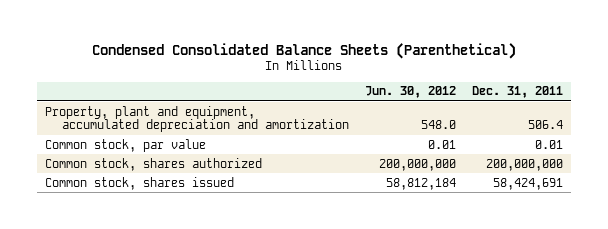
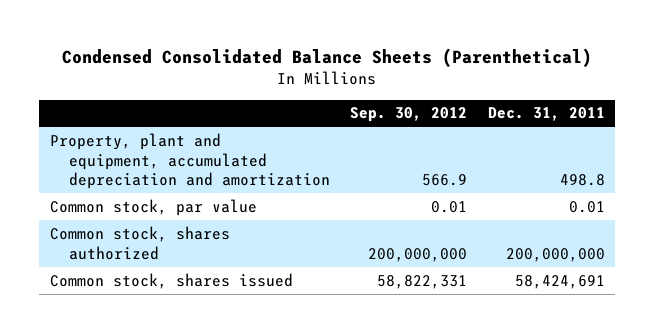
[365,86,457,99] Jun. 30, 2012 -> none
none -> [350,107,468,123] Sep. 30, 2012
[528,120,564,130] 506.4 -> [559,174,605,187] 498.8

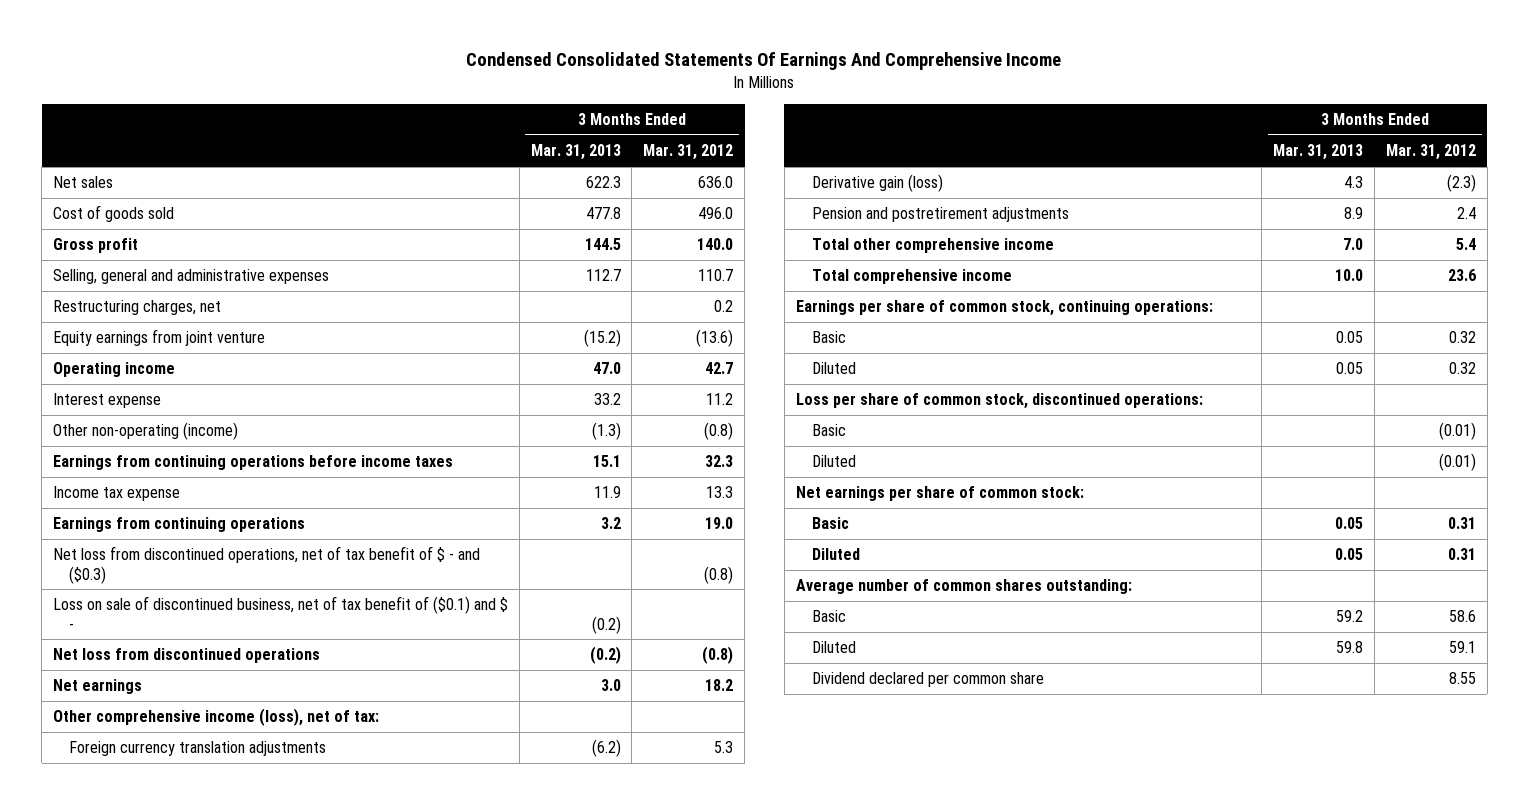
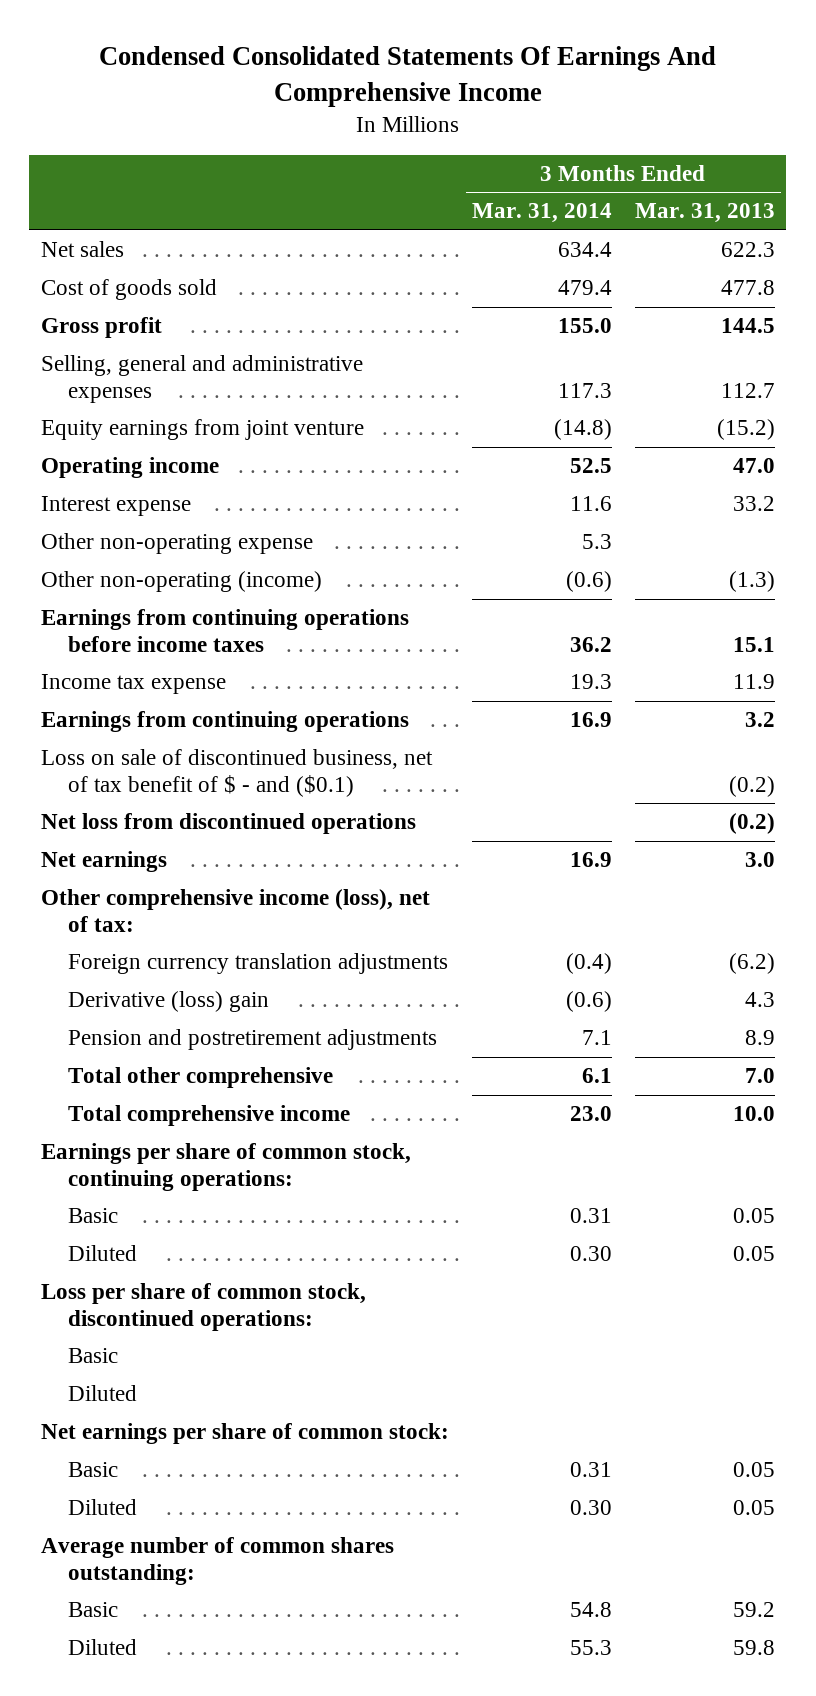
[643,144,734,161] Mar. 31, 2012 -> none
none -> [471,203,612,224] Mar. 31, 2014
[53,300,222,316] Restructuring charges, net -> none
none -> [40,533,313,555] Other non-operating expense
[53,546,481,584] Net loss from discontinued operations, net of tax benefit of $ - and ($0.3) -> none
[53,596,509,630] Loss on sale of discontinued business, net of tax benefit of ($0.1) and $ - -> [40,749,433,797] Loss on sale of discontinued business, net of tax benefit of $ - and ($0.1)
[811,174,943,193] Derivative gain (loss) -> [67,991,269,1013] Derivative (loss) gain
[811,238,1054,254] Total other comprehensive income -> [67,1067,333,1089] Total other comprehensive
[811,672,1044,688] Dividend declared per common share -> none

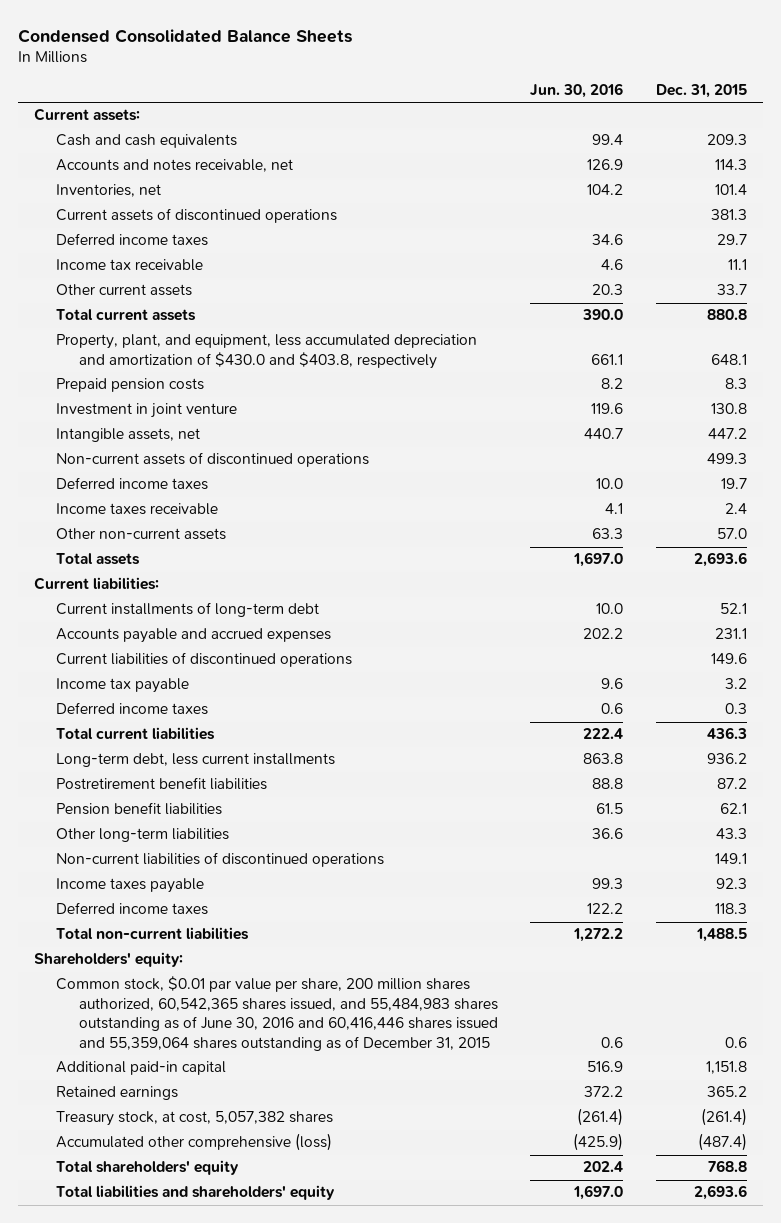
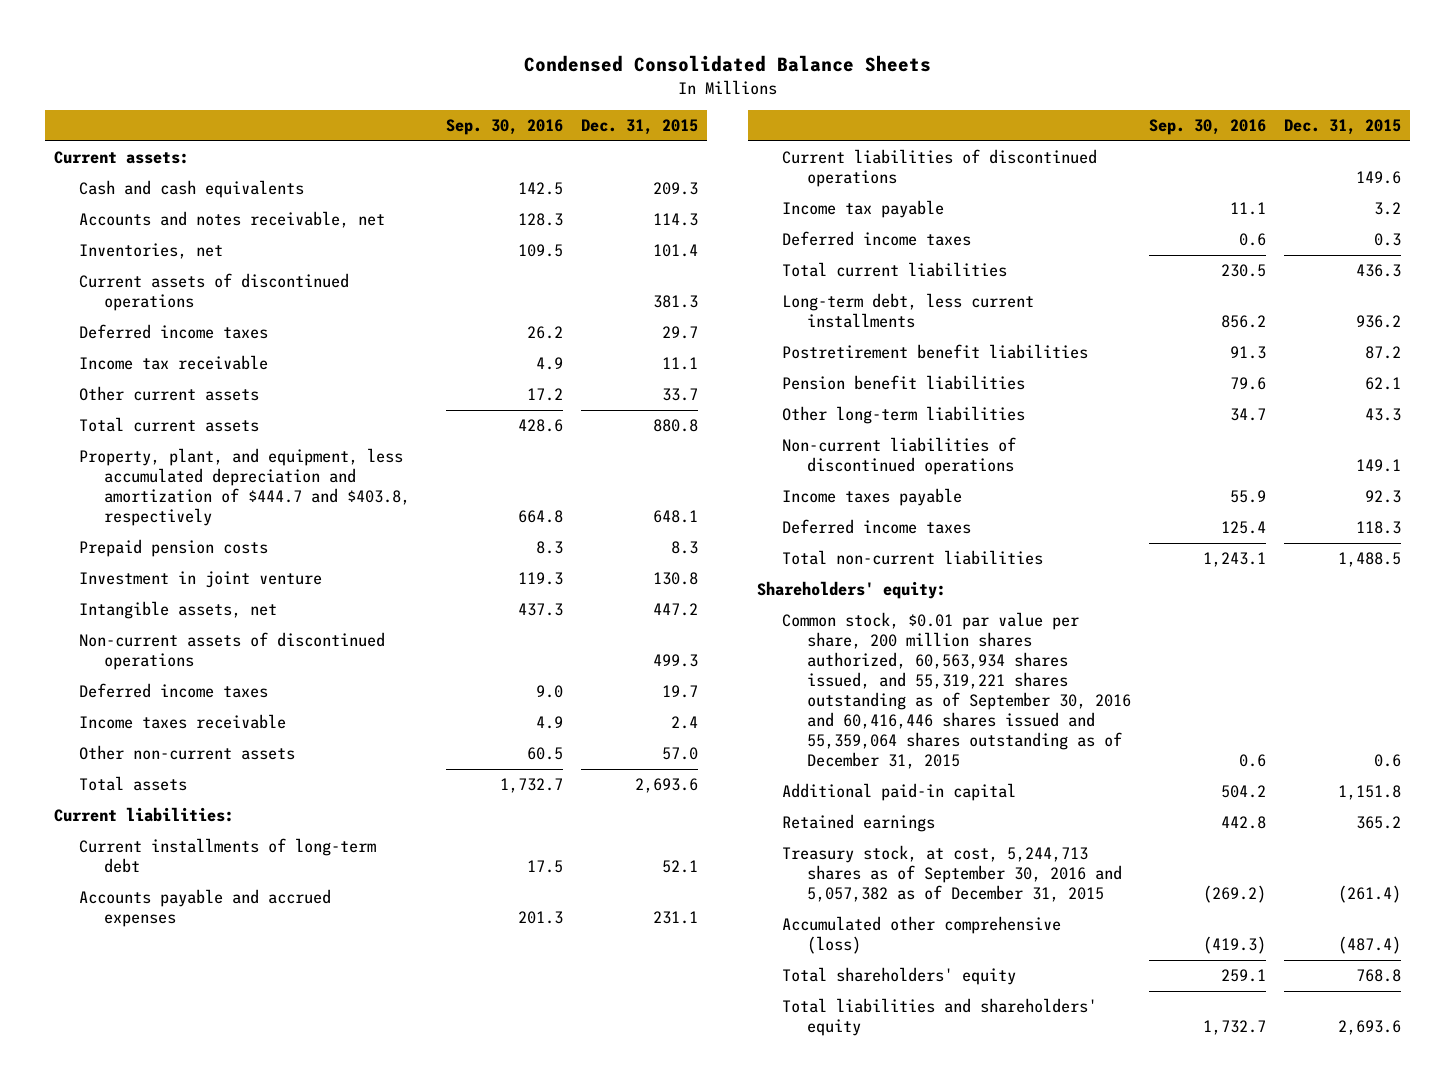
[530,83,624,99] Jun. 30, 2016 -> none
none -> [446,119,564,136] Sep. 30, 2016
[56,334,478,369] Property, plant, and equipment, less accumulated depreciation and amortization of $430.0 and $403.8, respectively -> [79,448,411,527] Property, plant, and equipment, less accumulated depreciation and amortization of $444.7 and $403.8, respectively
[56,976,498,1051] Common stock, $0.01 par value per share, 200 million shares authorized, 60,542,365 shares issued, and 55,484,983 shares outstanding as of June 30, 2016 and 60,416,446 shares issued and 55,359,064 shares outstanding as of December 31, 2015 -> [782,612,1132,770] Common stock, $0.01 par value per share, 200 million shares authorized, 60,563,934 shares issued, and 55,319,221 shares outstanding as of September 30, 2016 and 60,416,446 shares issued and 55,359,064 shares outstanding as of December 31, 2015
[56,1111,334,1127] Treasury stock, at cost, 5,057,382 shares -> [782,845,1123,903] Treasury stock, at cost, 5,244,713 shares as of September 30, 2016 and 5,057,382 as of December 31, 2015

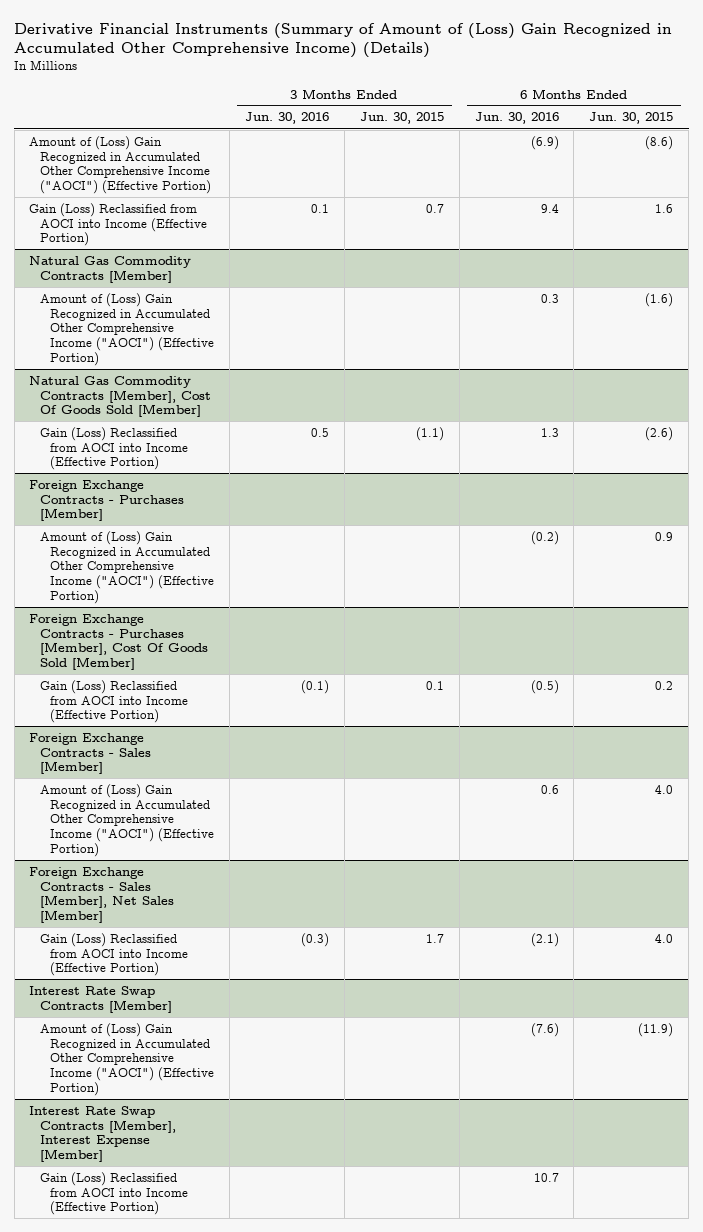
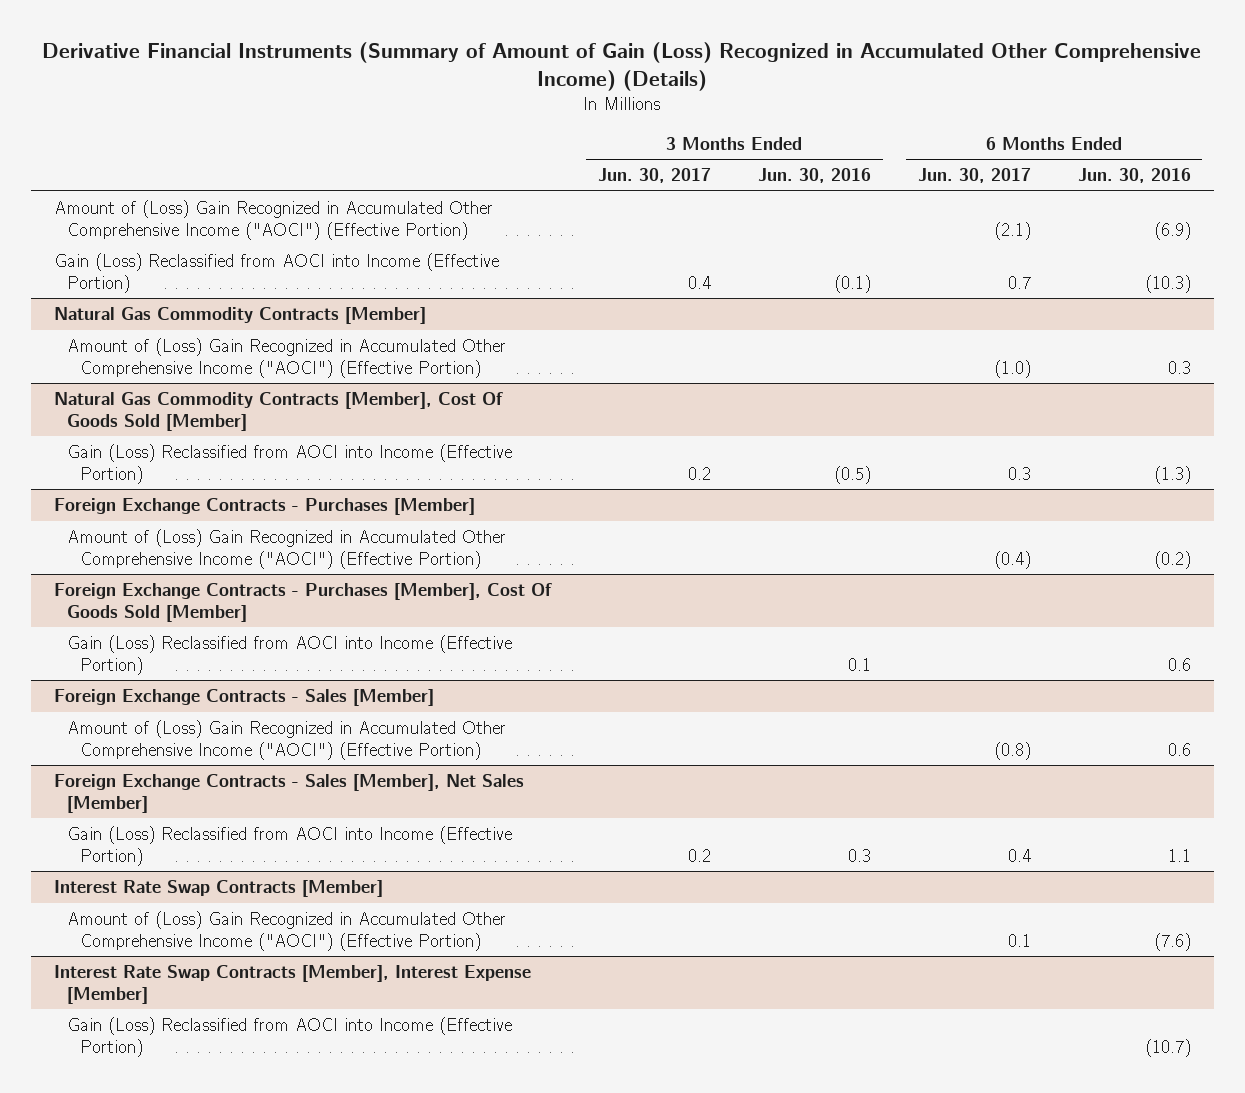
[14,22,673,59] Derivative Financial Instruments (Summary of Amount of (Loss) Gain Recognized in Accumulated Other Comprehensive Income) (Details) -> [42,42,1202,91] Derivative Financial Instruments (Summary of Amount of Gain (Loss) Recognized in Accumulated Other Comprehensive Income) (Details)
[359,112,444,125] Jun. 30, 2015 -> none
[589,112,674,125] Jun. 30, 2015 -> none
none -> [597,168,711,184] Jun. 30, 2017
none -> [917,168,1031,184] Jun. 30, 2017
[311,203,330,213] 0.1 -> [833,274,871,293] (0.1)
[540,203,559,213] 9.4 -> [1144,274,1191,293] (10.3)
[311,427,330,437] 0.5 -> [833,465,871,484] (0.5)
[540,427,559,437] 1.3 -> [1153,465,1191,484] (1.3)
[301,679,330,694] (0.1) -> [847,657,871,671] 0.1
[530,679,559,694] (0.5) -> [1167,657,1191,671] 0.6
[301,932,330,947] (0.3) -> [847,848,871,862] 0.3
[530,932,559,947] (2.1) -> [1167,848,1191,862] 1.1
[533,1172,559,1182] 10.7 -> [1144,1038,1191,1057] (10.7)

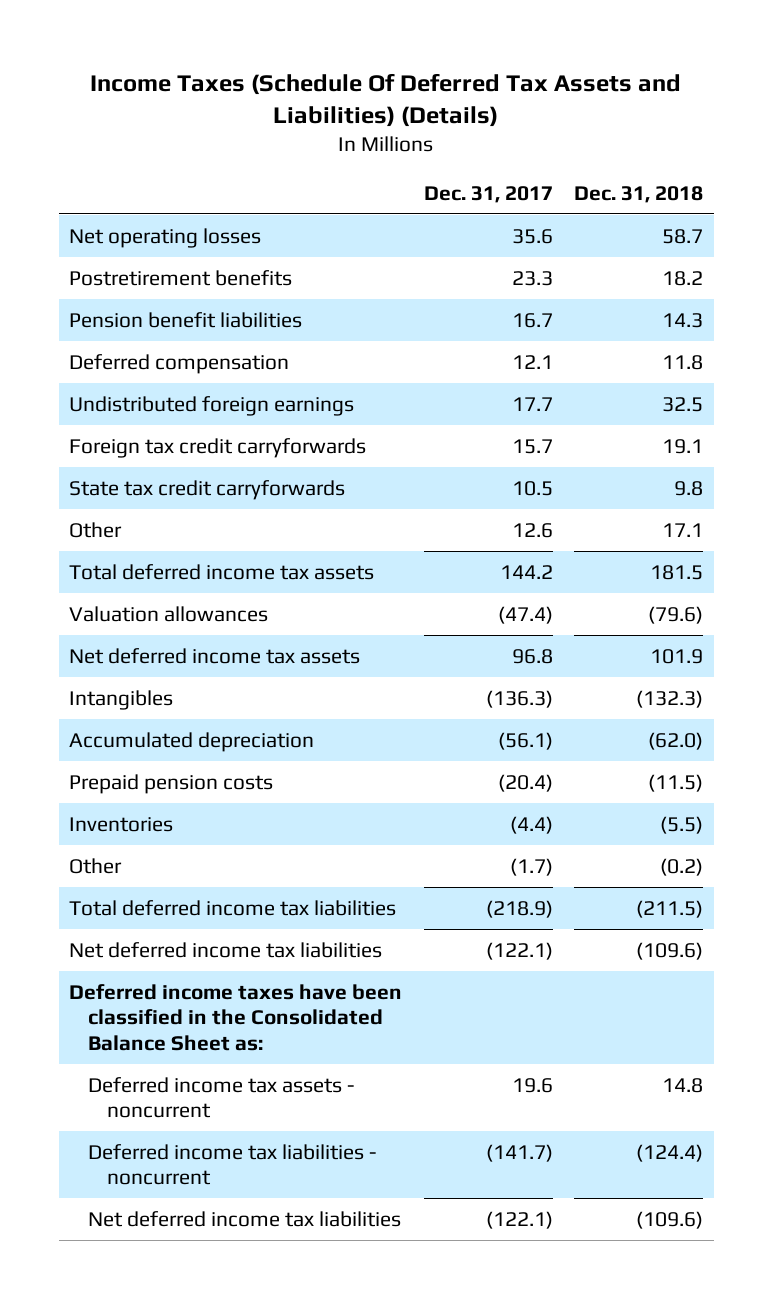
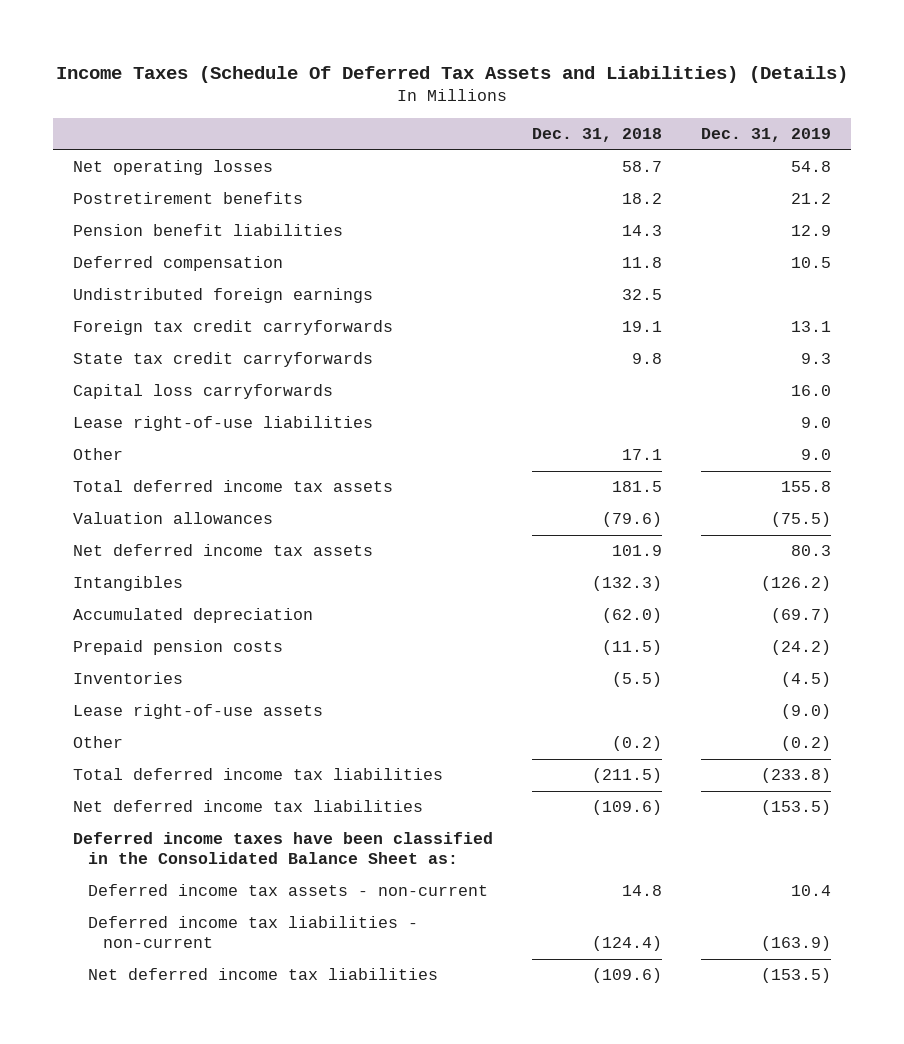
[423,185,553,203] Dec. 31, 2017 -> none
none -> [701,128,832,143] Dec. 31, 2019
none -> [72,384,333,400] Capital loss carryforwards
none -> [72,416,373,432] Lease right-of-use liabilities
none -> [72,704,323,720] Lease right-of-use assets
[88,1076,356,1119] Deferred income tax assets - noncurrent -> [87,884,488,897] Deferred income tax assets - non-current
[88,1143,378,1186] Deferred income tax liabilities - noncurrent -> [87,916,418,949] Deferred income tax liabilities - non-current

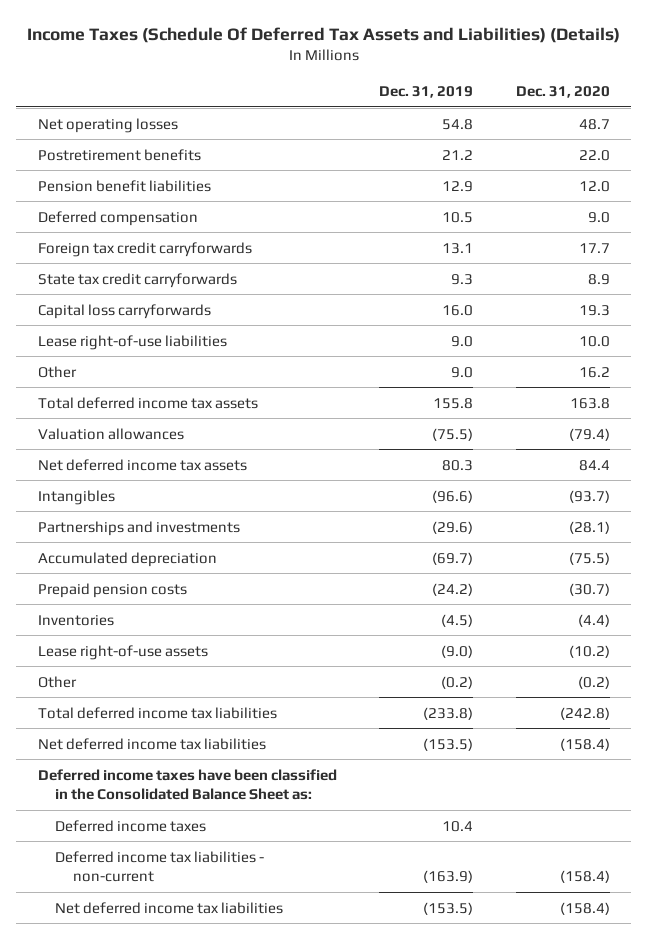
[531,128,662,143] Dec. 31, 2018 -> none
none -> [515,86,610,99] Dec. 31, 2020
[72,288,373,304] Undistributed foreign earnings -> none
[761,576,832,592] (126.2) -> [432,489,474,503] (96.6)
none -> [37,520,240,536] Partnerships and investments
[87,884,488,897] Deferred income tax assets - non-current -> [55,819,207,832] Deferred income taxes

